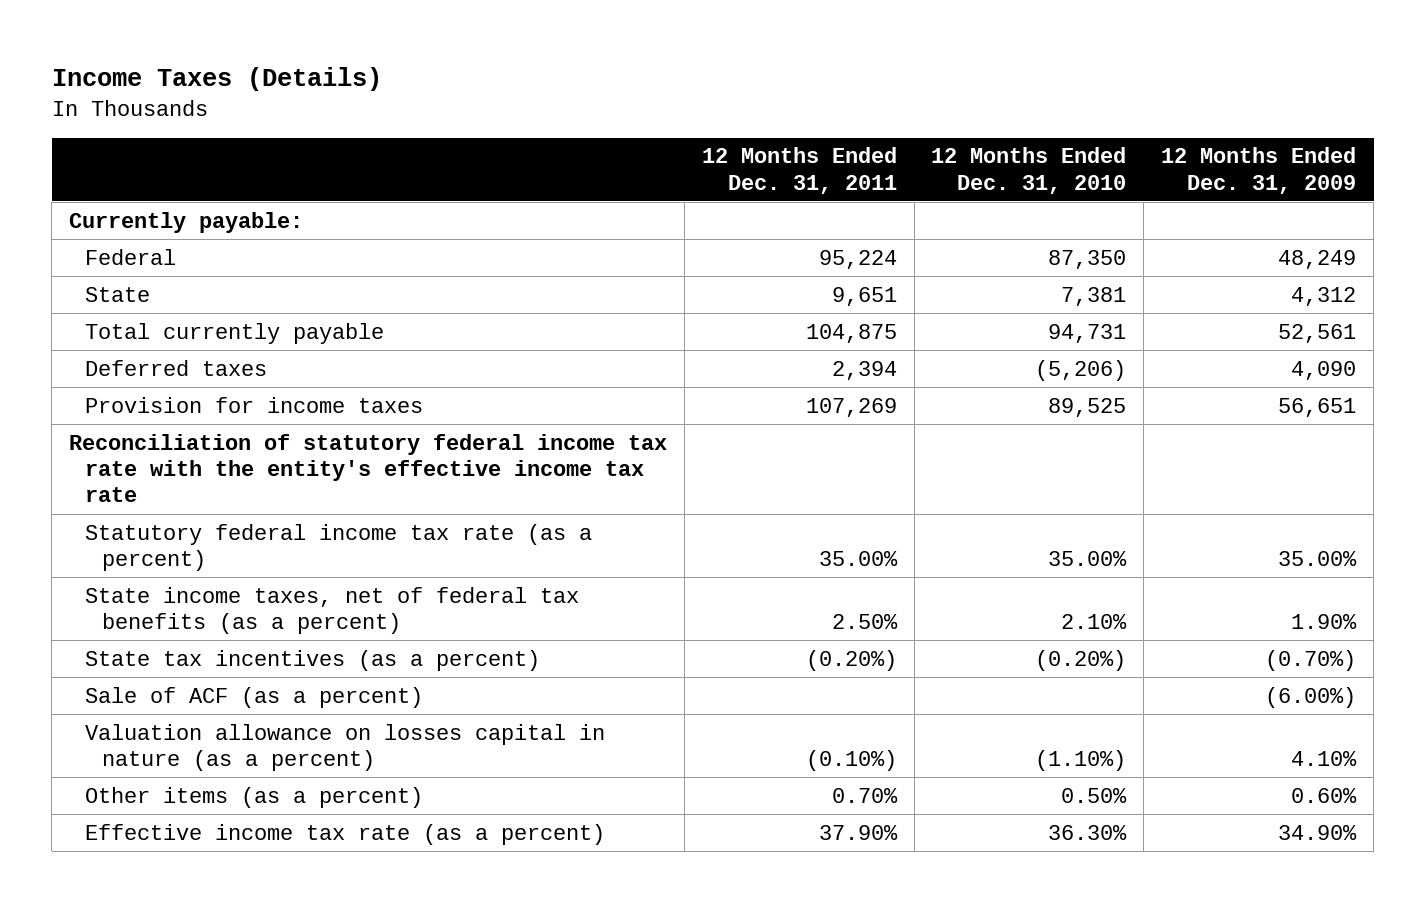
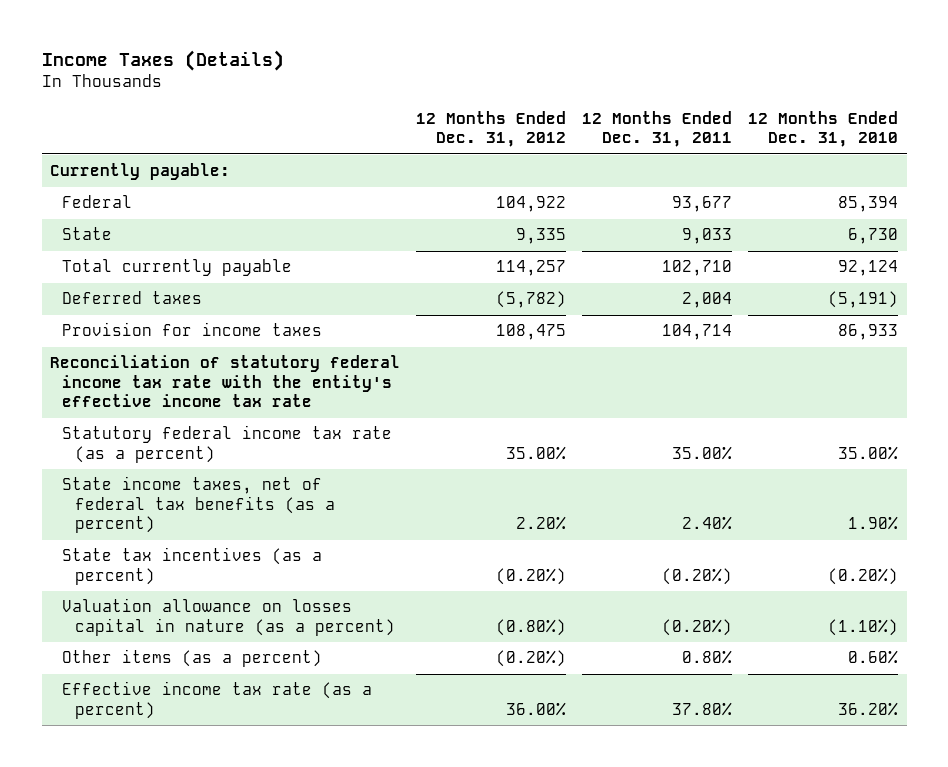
[1161,147,1357,194] 12 Months Ended Dec. 31, 2009 -> none
none -> [416,110,567,148] 12 Months Ended Dec. 31, 2012
[818,249,897,269] 95,224 -> [672,196,733,213] 93,677
[1048,249,1127,269] 87,350 -> [838,196,899,213] 85,394
[831,286,897,306] 9,651 -> [682,228,733,245] 9,033
[1061,286,1127,306] 7,381 -> [848,228,899,245] 6,730
[805,323,897,343] 104,875 -> [662,260,733,277] 102,710
[1048,323,1127,343] 94,731 -> [838,260,899,277] 92,124
[831,360,897,380] 2,394 -> [682,292,733,309] 2,004
[1035,359,1127,381] (5,206) -> [828,291,899,309] (5,191)
[805,397,897,417] 107,269 -> [662,324,733,341] 104,714
[1048,397,1127,417] 89,525 -> [838,324,899,341] 86,933
[831,614,898,630] 2.50% -> [682,516,733,531] 2.40%
[1061,614,1128,630] 2.10% -> [848,516,899,531] 1.90%
[85,686,424,708] Sale of ACF (as a percent) -> none
[805,750,897,772] (0.10%) -> [662,618,733,636] (0.20%)
[831,787,898,803] 0.70% -> [682,650,733,665] 0.80%
[1061,787,1128,803] 0.50% -> [848,650,899,665] 0.60%
[818,824,898,840] 37.90% -> [672,701,733,716] 37.80%
[1048,824,1128,840] 36.30% -> [838,701,899,716] 36.20%

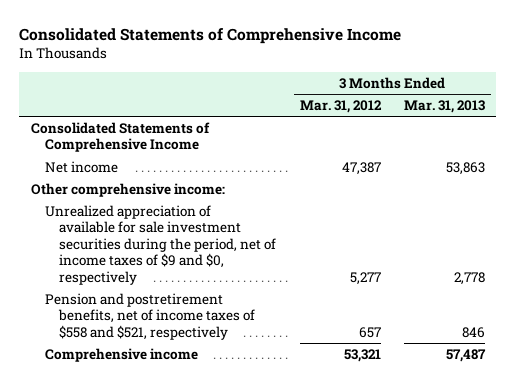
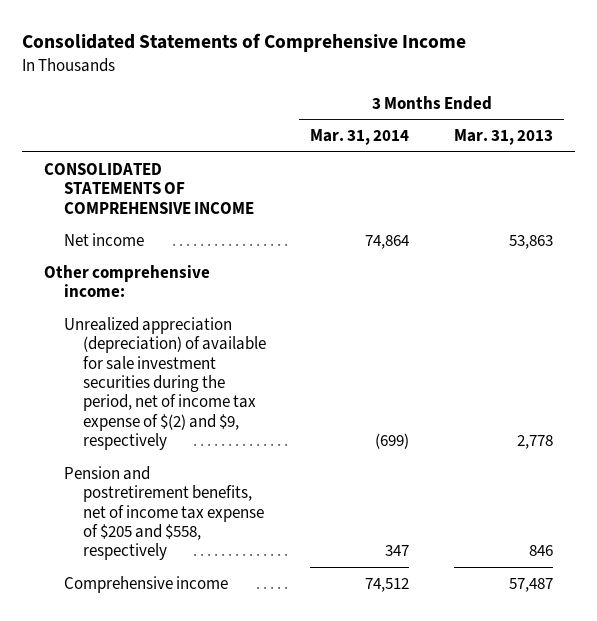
[299,100,382,114] Mar. 31, 2012 -> none
none -> [310,129,410,146] Mar. 31, 2014
[31,122,211,153] Consolidated Statements of Comprehensive Income -> [43,162,254,214] CONSOLIDATED STATEMENTS OF COMPREHENSIVE INCOME
[45,205,277,285] Unrealized appreciation of available for sale investment securities during the period, net of income taxes of $9 and $0, respectively -> [63,316,267,451] Unrealized appreciation (depreciation) of available for sale investment securities during the period, net of income tax expense of $(2) and $9, respectively
[45,293,256,340] Pension and postretirement benefits, net of income taxes of $558 and $521, respectively -> [63,465,265,561] Pension and postretirement benefits, net of income tax expense of $205 and $558, respectively

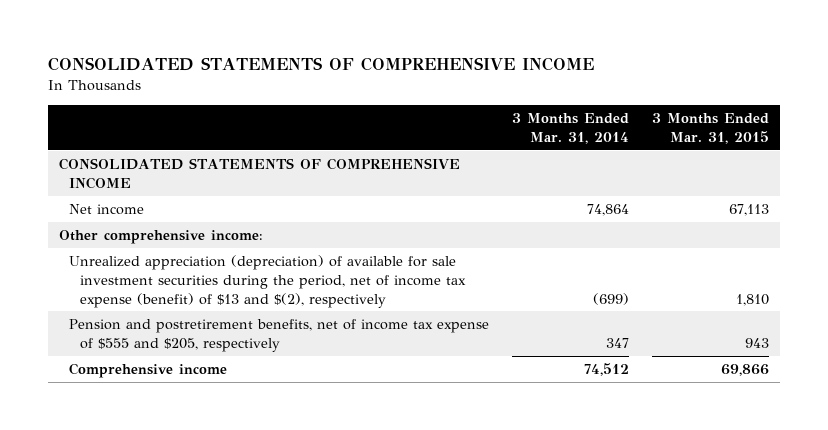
[21,32,466,52] Consolidated Statements of Comprehensive Income -> [47,57,594,72] CONSOLIDATED STATEMENTS OF COMPREHENSIVE INCOME
[453,129,553,146] Mar. 31, 2013 -> none
none -> [651,112,769,144] 3 Months Ended Mar. 31, 2015
[63,316,267,451] Unrealized appreciation (depreciation) of available for sale investment securities during the period, net of income tax expense of $(2) and $9, respectively -> [69,254,466,308] Unrealized appreciation (depreciation) of available for sale investment securities during the period, net of income tax expense (benefit) of $13 and $(2), respectively
[63,465,265,561] Pension and postretirement benefits, net of income tax expense of $205 and $558, respectively -> [69,318,490,352] Pension and postretirement benefits, net of income tax expense of $555 and $205, respectively

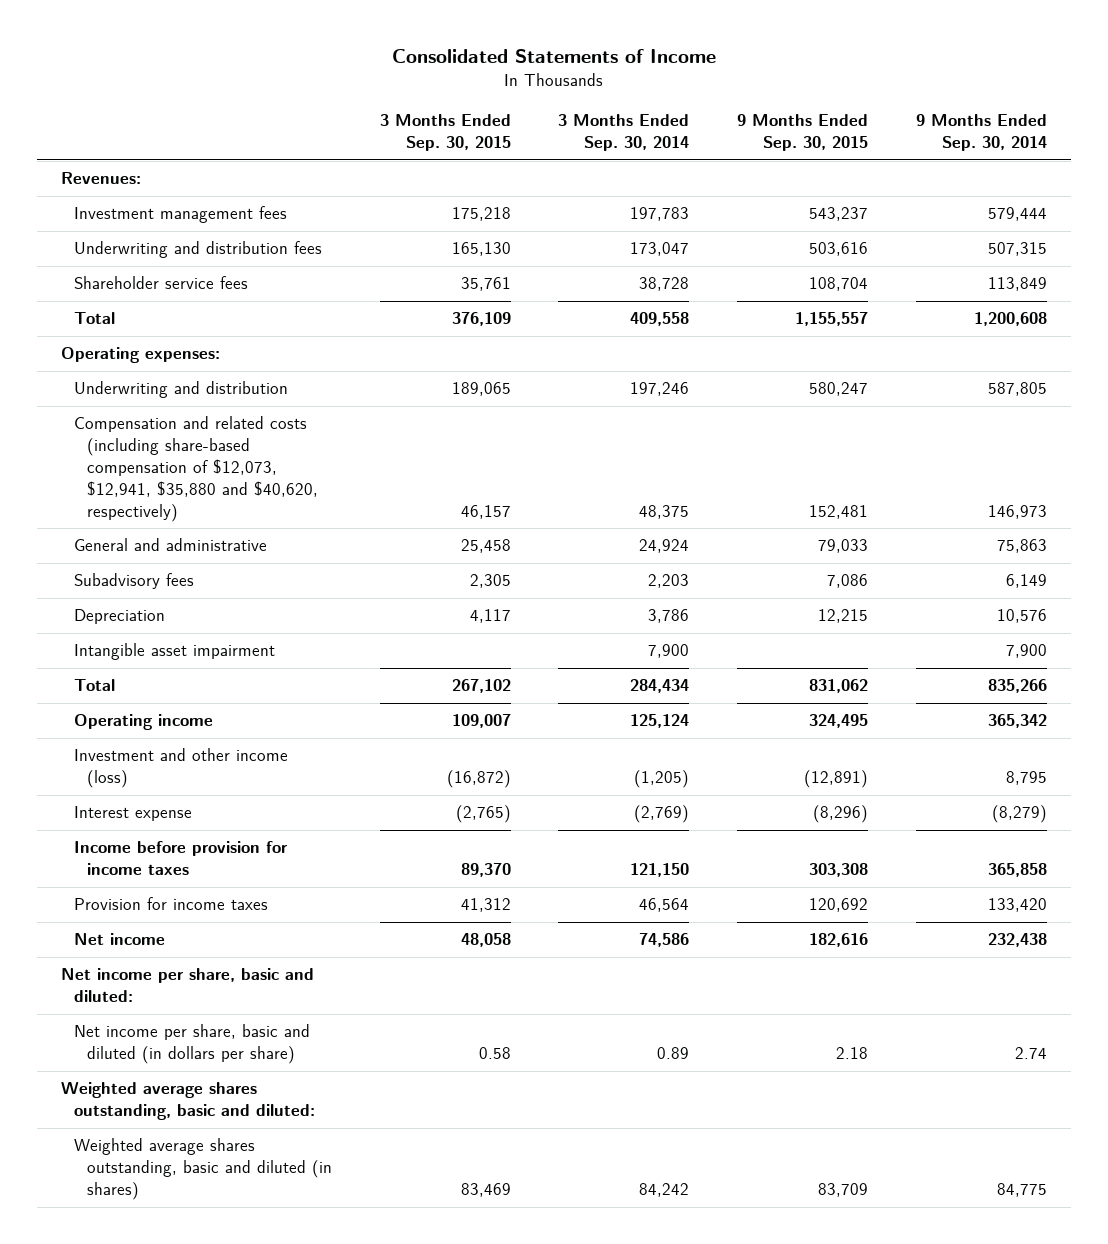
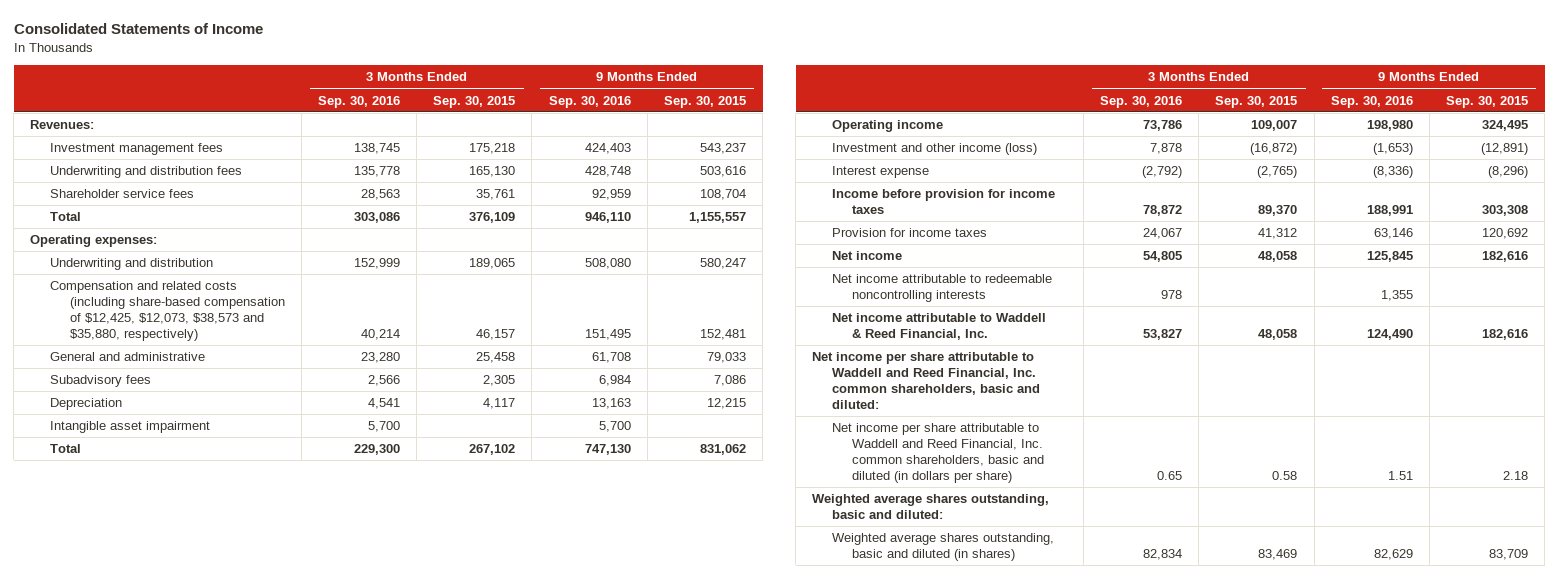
[558,114,690,152] 3 Months Ended Sep. 30, 2014 -> none
[915,114,1047,152] 9 Months Ended Sep. 30, 2014 -> none
none -> [317,95,400,108] Sep. 30, 2016
none -> [548,95,631,108] Sep. 30, 2016
[73,416,318,522] Compensation and related costs (including share-based compensation of $12,073, $12,941, $35,880 and $40,620, respectively) -> [49,281,285,341] Compensation and related costs (including share-based compensation of $12,425, $12,073, $38,573 and $35,880, respectively)
none -> [832,274,1053,302] Net income attributable to redeemable noncontrolling interests
none -> [832,313,1047,340] Net income attributable to Waddell & Reed Financial, Inc.
[60,968,314,1003] Net income per share, basic and diluted: -> [812,352,1041,409] Net income per share attributable to Waddell and Reed Financial, Inc. common shareholders, basic and diluted:
[73,1024,310,1065] Net income per share, basic and diluted (in dollars per share) -> [832,423,1044,483] Net income per share attributable to Waddell and Reed Financial, Inc. common shareholders, basic and diluted (in dollars per share)

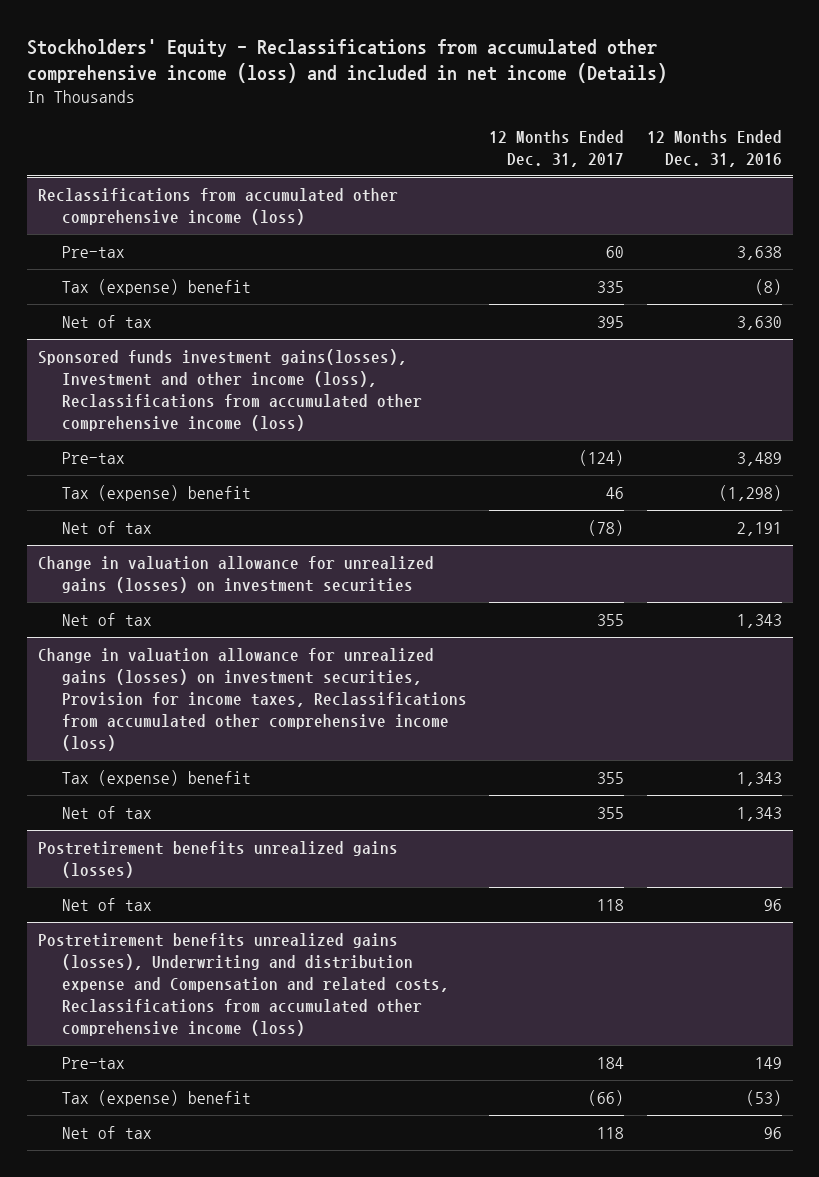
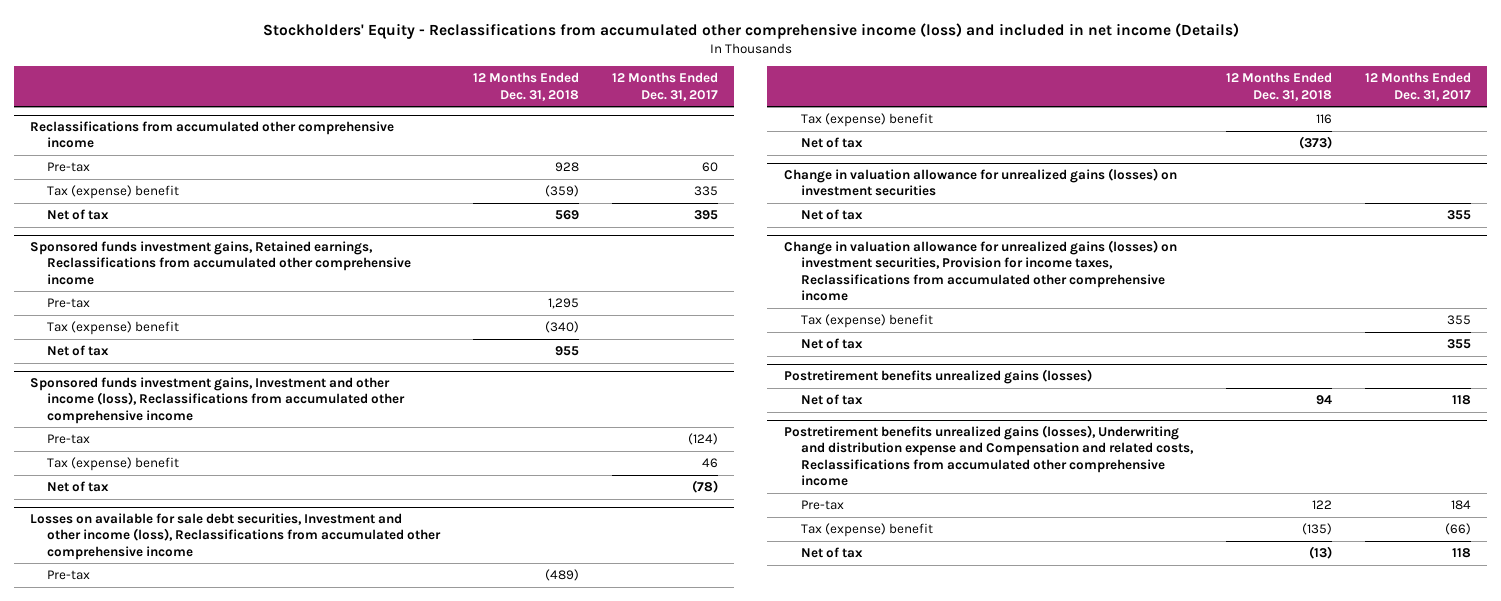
[646,129,782,168] 12 Months Ended Dec. 31, 2016 -> none
none -> [473,72,580,101] 12 Months Ended Dec. 31, 2018
[37,187,398,225] Reclassifications from accumulated other comprehensive income (loss) -> [30,121,395,149] Reclassifications from accumulated other comprehensive income
none -> [30,241,412,285] Sponsored funds investment gains, Retained earnings, Reclassifications from accumulated other comprehensive income
none -> [47,298,91,309] Pre-tax
none -> [47,321,180,336] Tax (expense) benefit
none -> [47,345,110,357] Net of tax
[37,348,422,431] Sponsored funds investment gains(losses), Investment and other income (loss), Reclassifications from accumulated other comprehensive income (loss) -> [30,377,406,424] Sponsored funds investment gains, Investment and other income (loss), Reclassifications from accumulated other comprehensive income
none -> [30,513,442,560] Losses on available for sale debt securities, Investment and other income (loss), Reclassifications from accumulated other comprehensive income
none -> [47,570,91,581] Pre-tax
none -> [800,113,933,128] Tax (expense) benefit
none -> [800,137,863,149] Net of tax
[37,647,467,751] Change in valuation allowance for unrealized gains (losses) on investment securities, Provision for income taxes, Reclassifications from accumulated other comprehensive income (loss) -> [783,240,1177,301] Change in valuation allowance for unrealized gains (losses) on investment securities, Provision for income taxes, Reclassifications from accumulated other comprehensive income
[37,932,449,1036] Postretirement benefits unrealized gains (losses), Underwriting and distribution expense and Compensation and related costs, Reclassifications from accumulated other comprehensive income (loss) -> [783,425,1194,486] Postretirement benefits unrealized gains (losses), Underwriting and distribution expense and Compensation and related costs, Reclassifications from accumulated other comprehensive income

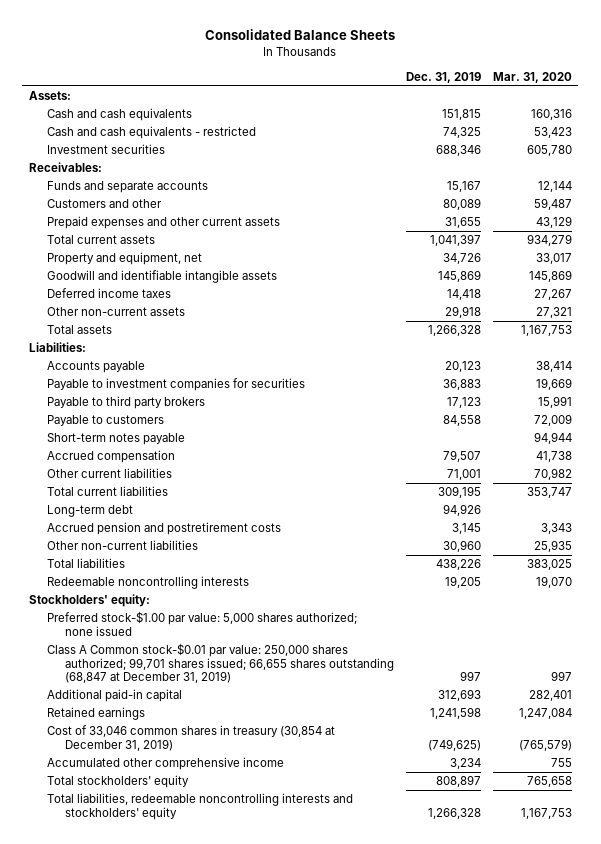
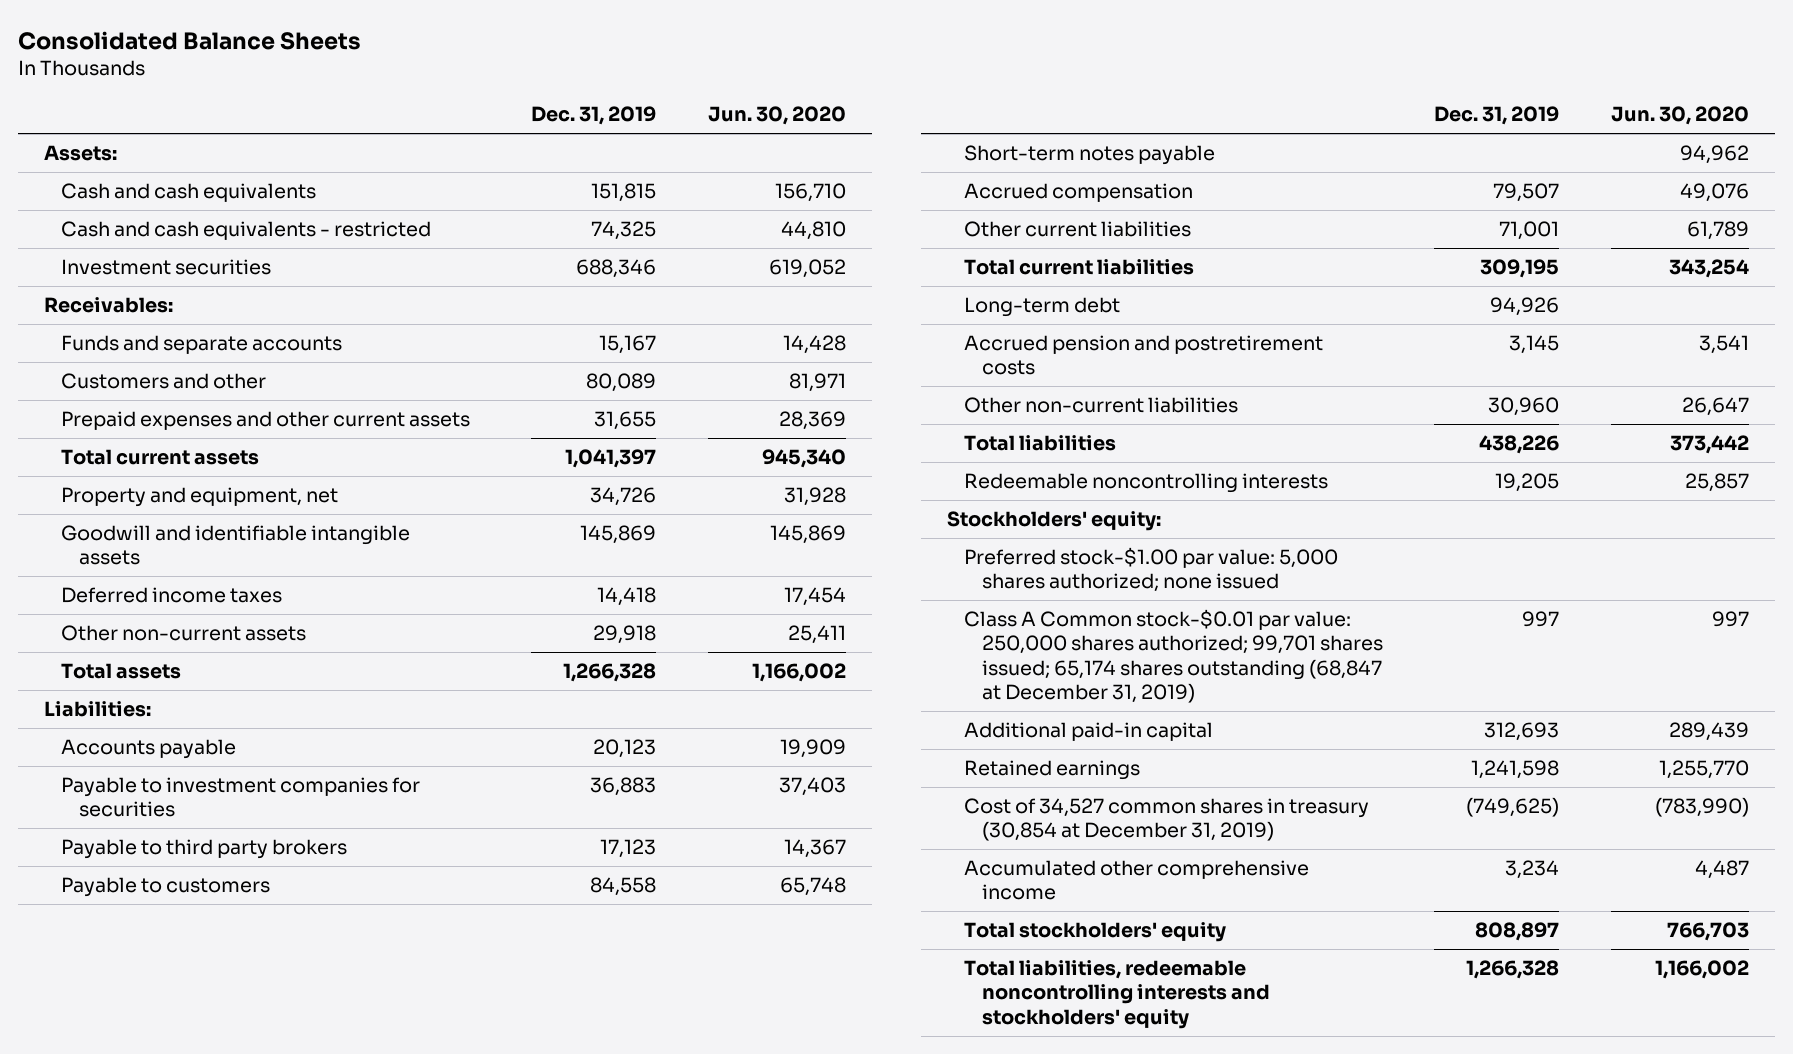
[493,71,573,83] Mar. 31, 2020 -> none
none -> [707,106,846,126] Jun. 30, 2020
[46,643,394,684] Class A Common stock-$0.01 par value: 250,000 shares authorized; 99,701 shares issued; 66,655 shares outstanding (68,847 at December 31, 2019) -> [964,609,1383,703] Class A Common stock-$0.01 par value: 250,000 shares authorized; 99,701 shares issued; 65,174 shares outstanding (68,847 at December 31, 2019)
[46,725,335,751] Cost of 33,046 common shares in treasury (30,854 at December 31, 2019) -> [964,798,1370,842] Cost of 34,527 common shares in treasury (30,854 at December 31, 2019)

